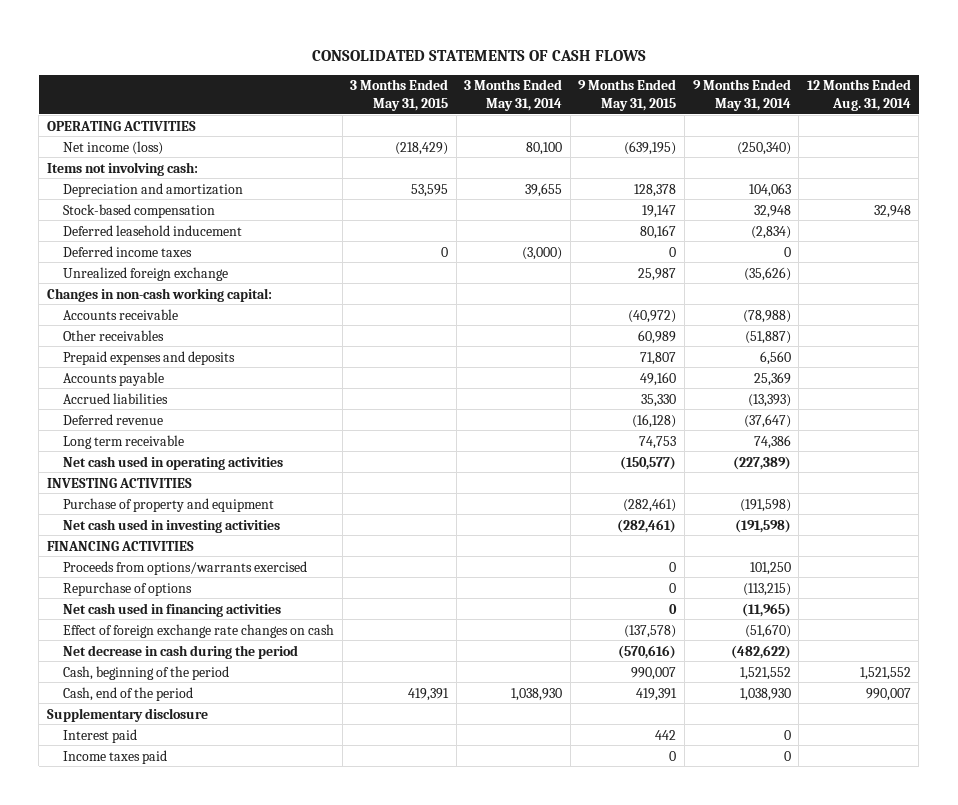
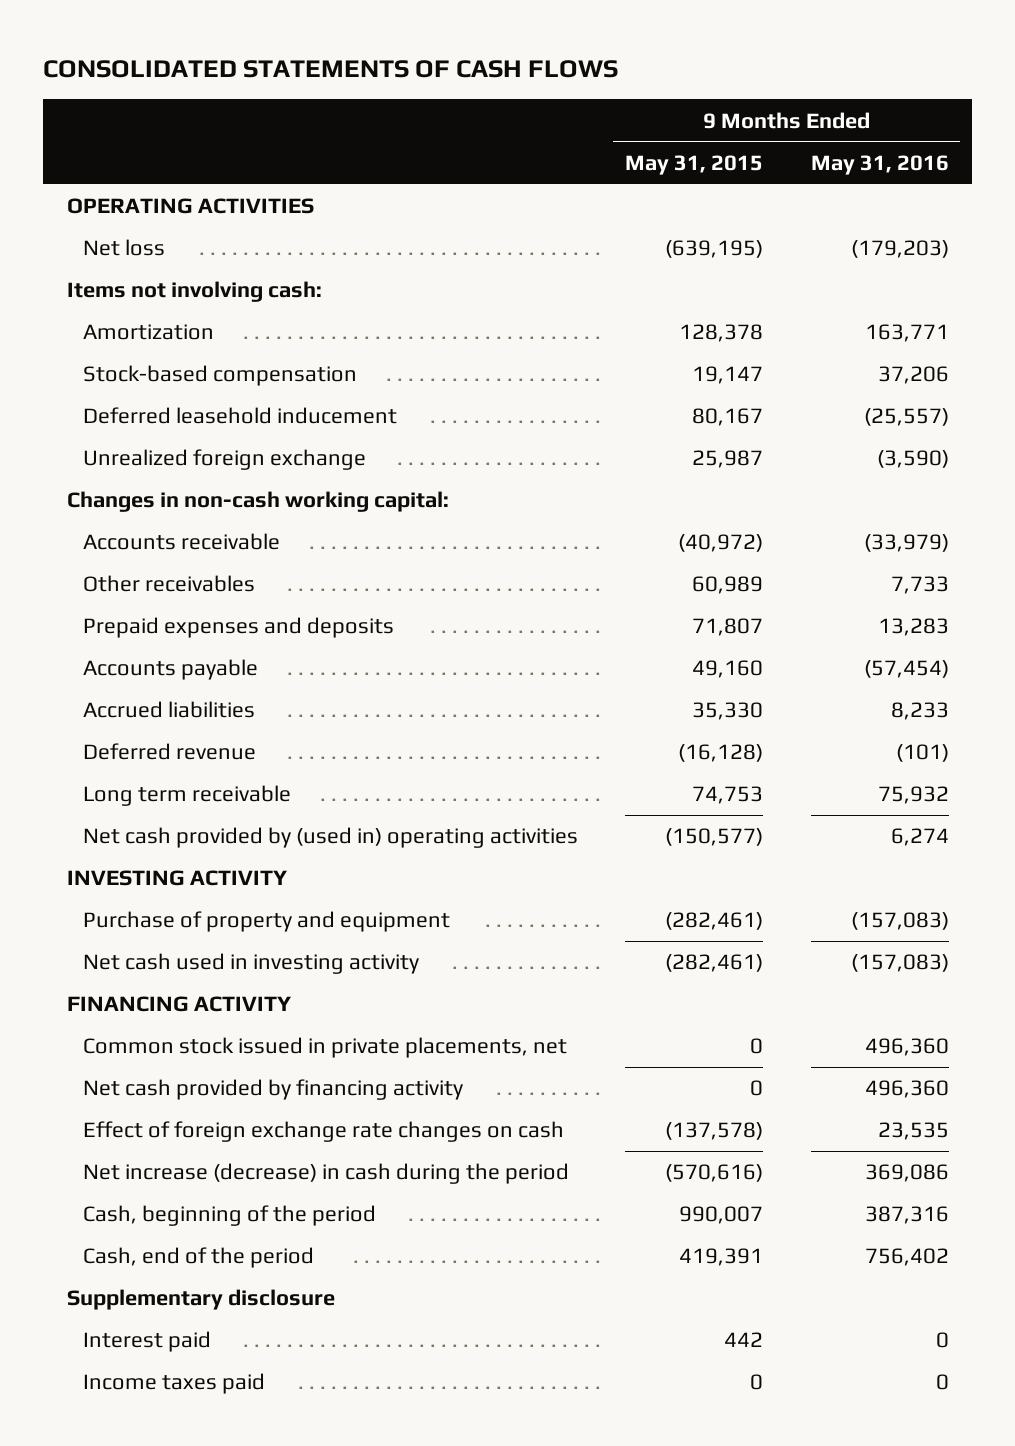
[350,79,449,111] 3 Months Ended May 31, 2015 -> none
[464,79,563,111] 3 Months Ended May 31, 2014 -> none
[692,79,791,111] 9 Months Ended May 31, 2014 -> none
[806,79,911,111] 12 Months Ended Aug. 31, 2014 -> none
none -> [810,154,949,175] May 31, 2016
[63,140,164,155] Net income (loss) -> [82,239,165,257] Net loss
[63,182,244,197] Depreciation and amortization -> [82,324,214,341] Amortization
[63,245,193,257] Deferred income taxes -> none
[63,455,284,470] Net cash used in operating activities -> [82,827,578,849] Net cash provided by (used in) operating activities
[47,477,193,488] INVESTING ACTIVITIES -> [66,870,287,887] INVESTING ACTIVITY
[63,560,308,575] Proceeds from options/warrants exercised -> none
[63,581,193,596] Repurchase of options -> none
[63,518,281,533] Net cash used in investing activities -> [82,953,419,975] Net cash used in investing activity
[47,540,195,551] FINANCING ACTIVITIES -> [66,996,291,1013] FINANCING ACTIVITY
none -> [82,1037,567,1059] Common stock issued in private placements, net
[63,602,282,617] Net cash used in financing activities -> [82,1079,463,1101] Net cash provided by financing activity
[63,644,299,659] Net decrease in cash during the period -> [82,1163,569,1185] Net increase (decrease) in cash during the period

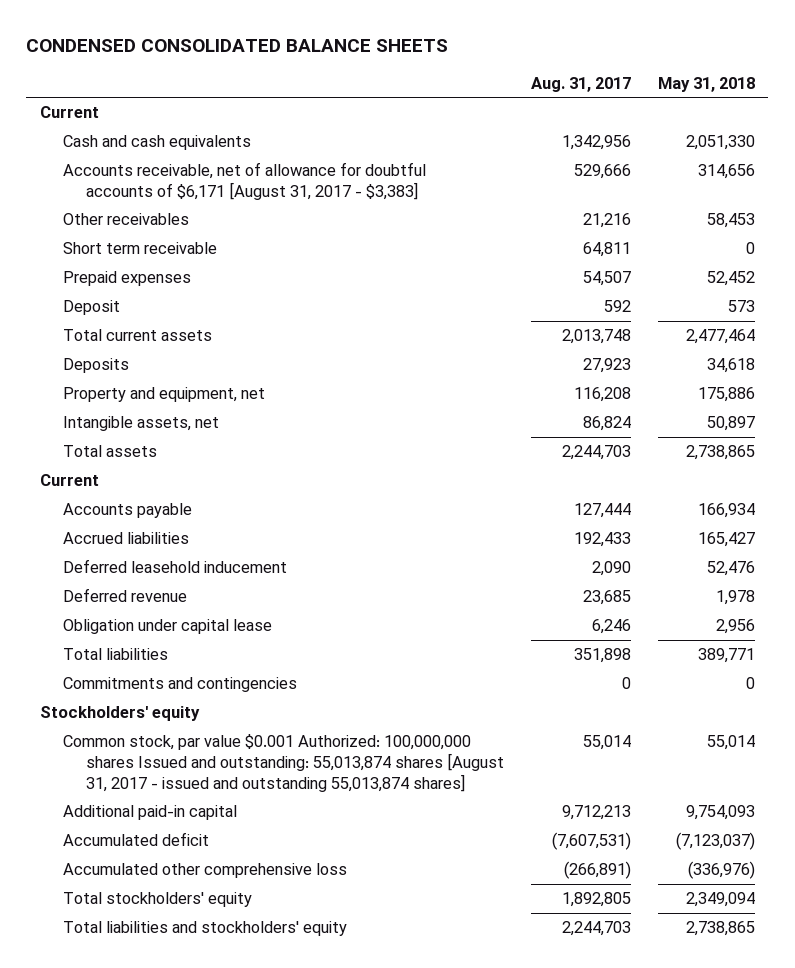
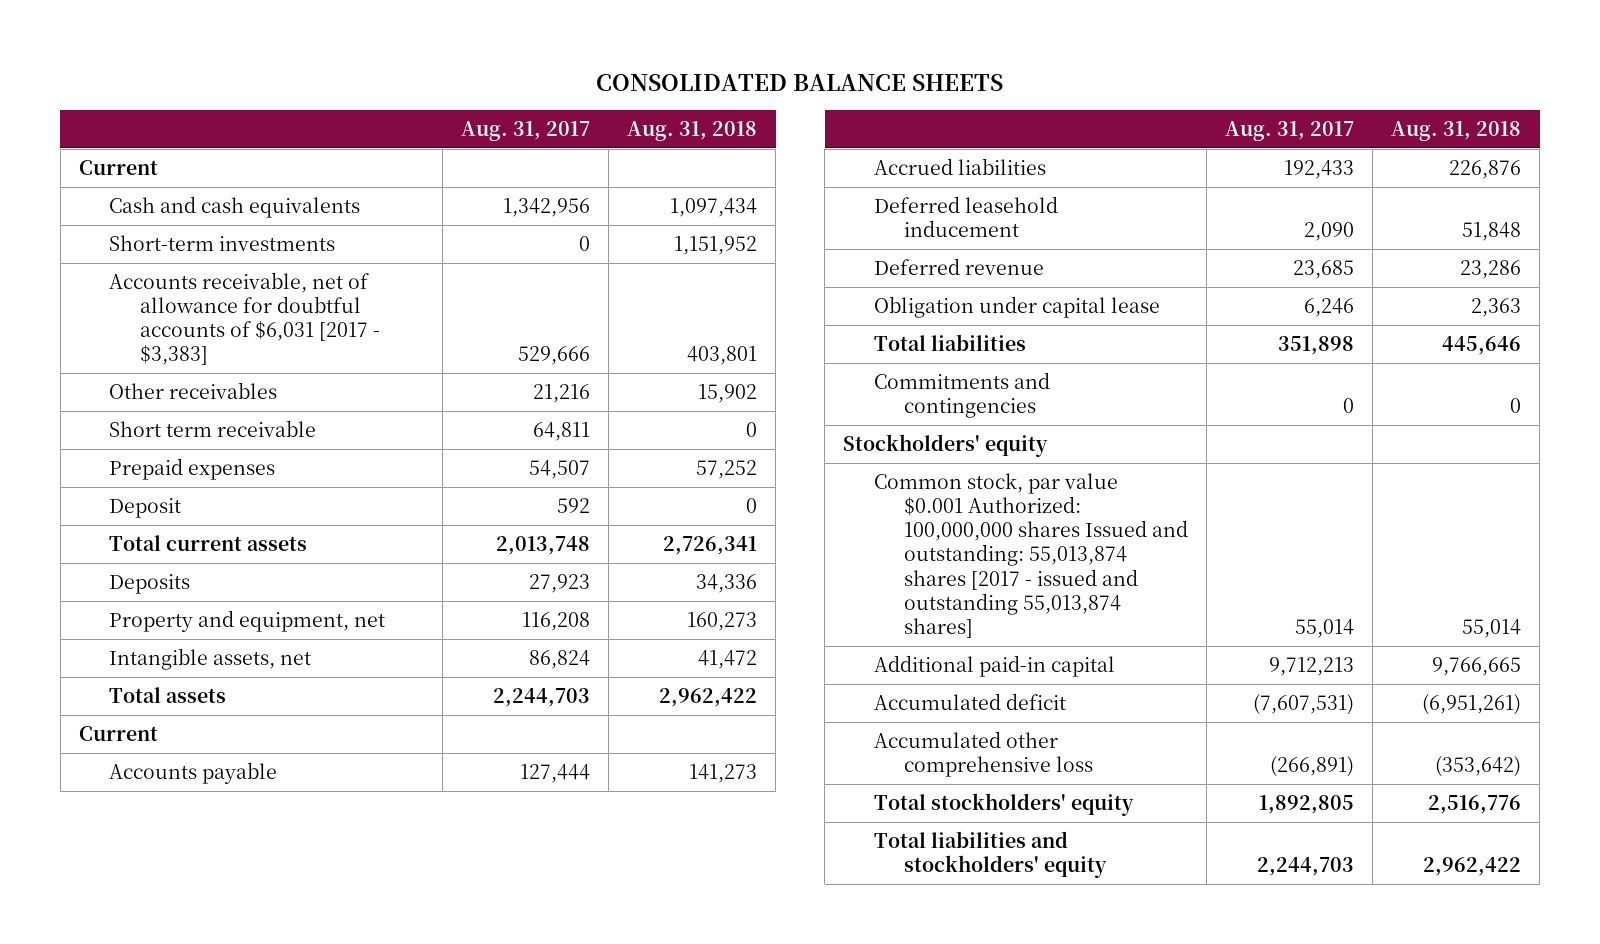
[26,38,449,52] CONDENSED CONSOLIDATED BALANCE SHEETS -> [596,73,1004,91] CONSOLIDATED BALANCE SHEETS
[657,76,755,92] May 31, 2018 -> none
none -> [627,121,758,142] Aug. 31, 2018
none -> [109,235,336,252] Short-term investments
[63,162,427,200] Accounts receivable, net of allowance for doubtful accounts of $6,171 [August 31, 2017 - $3,383] -> [109,272,380,366] Accounts receivable, net of allowance for doubtful accounts of $6,031 [2017 - $3,383]
[63,734,505,792] Common stock, par value $0.001 Authorized: 100,000,000 shares Issued and outstanding: 55,013,874 shares [August 31, 2017 - issued and outstanding 55,013,874 shares] -> [873,473,1189,638] Common stock, par value $0.001 Authorized: 100,000,000 shares Issued and outstanding: 55,013,874 shares [2017 - issued and outstanding 55,013,874 shares]

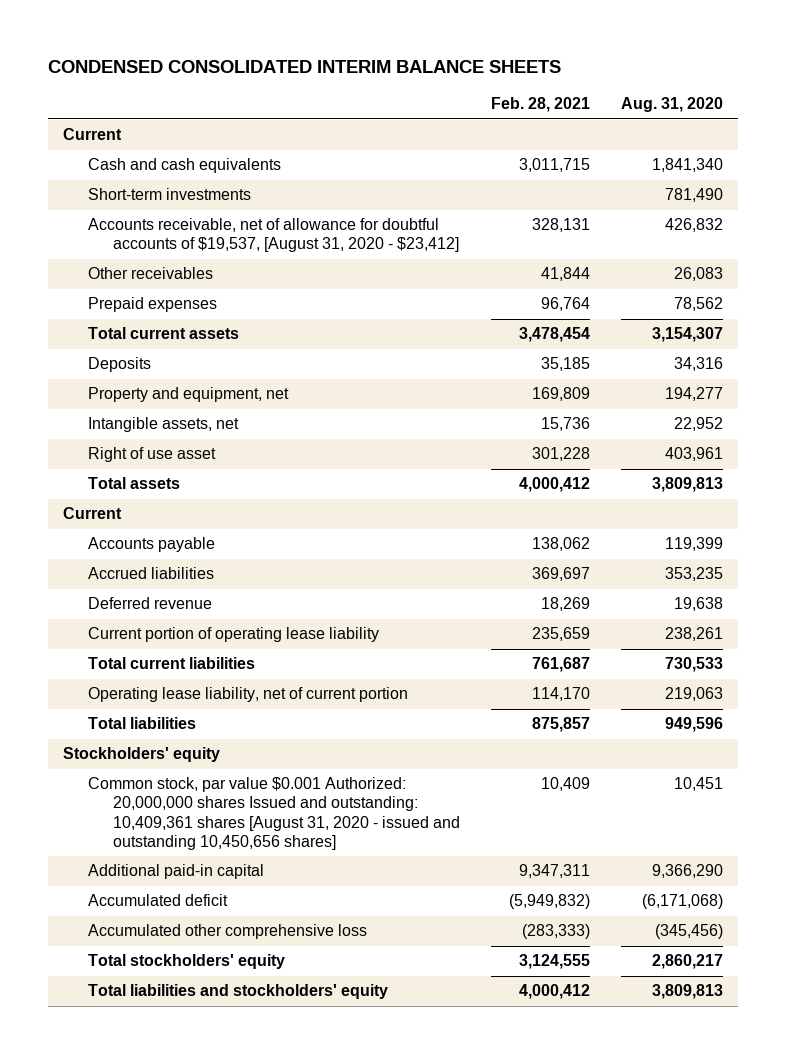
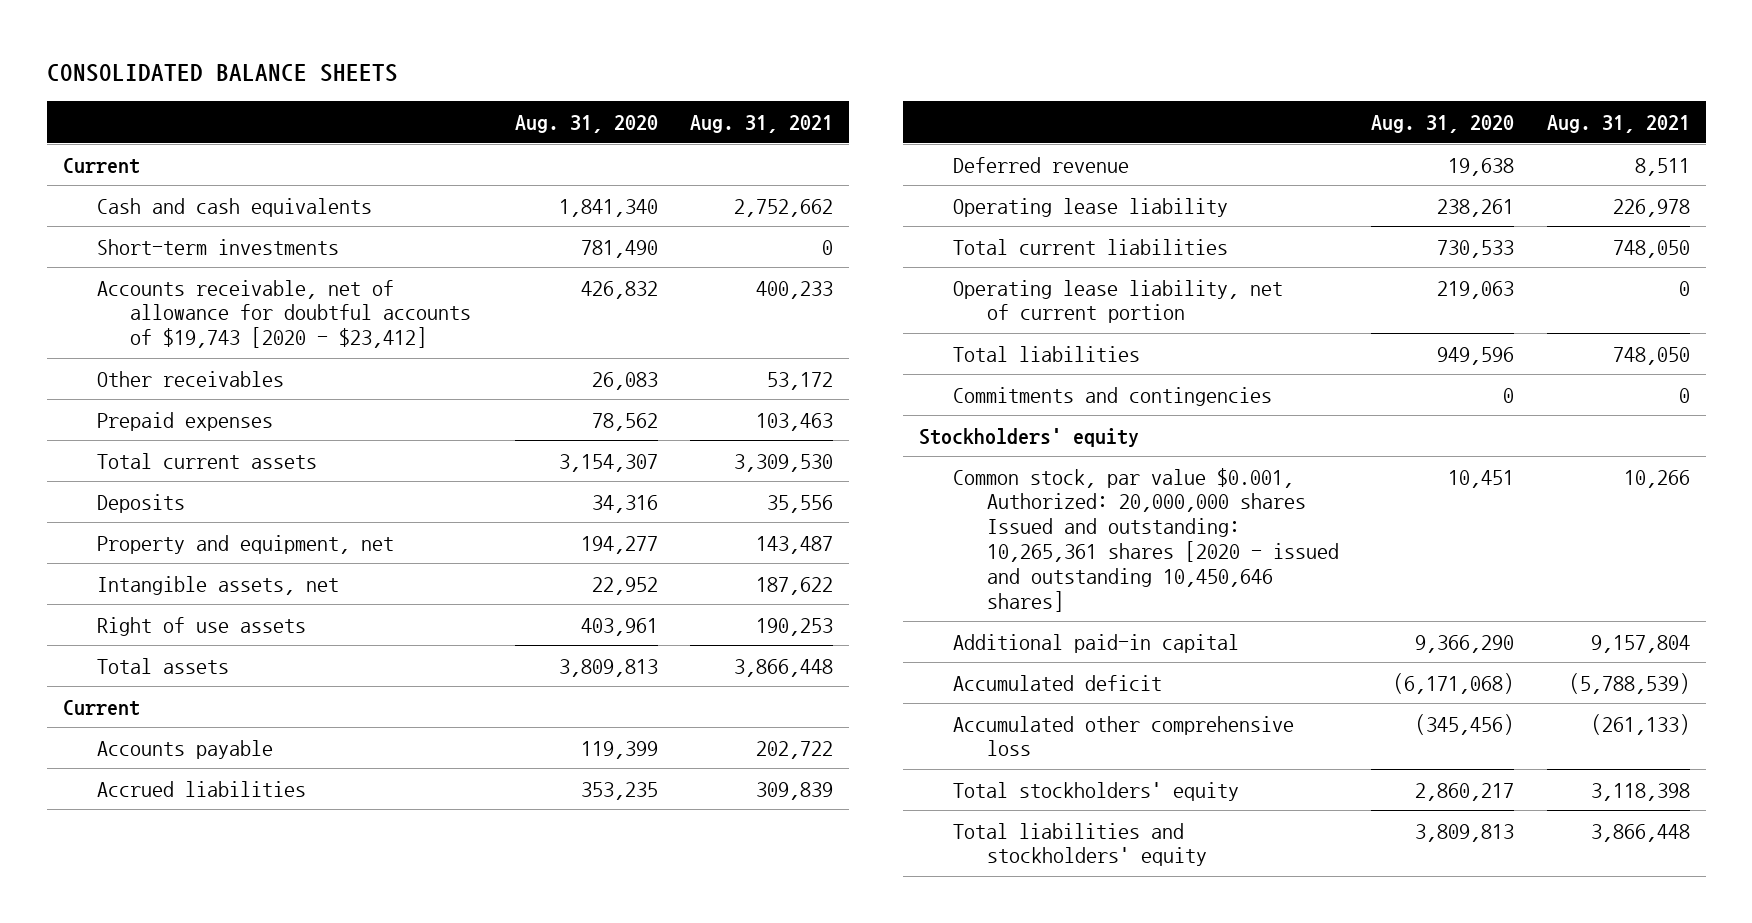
[48,59,562,73] CONDENSED CONSOLIDATED INTERIM BALANCE SHEETS -> [46,63,398,82] CONSOLIDATED BALANCE SHEETS
[491,97,591,113] Feb. 28, 2021 -> none
none -> [690,114,834,133] Aug. 31, 2021
[88,218,460,253] Accounts receivable, net of allowance for doubtful accounts of $19,537, [August 31, 2020 - $23,412] -> [96,279,472,349] Accounts receivable, net of allowance for doubtful accounts of $19,743 [2020 - $23,412]
[88,447,217,463] Right of use asset -> [96,616,306,636] Right of use assets
[88,627,380,643] Current portion of operating lease liability -> [952,197,1228,217] Operating lease liability
none -> [952,386,1272,406] Commitments and contingencies
[88,777,461,850] Common stock, par value $0.001 Authorized: 20,000,000 shares Issued and outstanding: 10,409,361 shares [August 31, 2020 - issued and outstanding 10,450,656 shares] -> [952,467,1339,612] Common stock, par value $0.001, Authorized: 20,000,000 shares Issued and outstanding: 10,265,361 shares [2020 - issued and outstanding 10,450,646 shares]

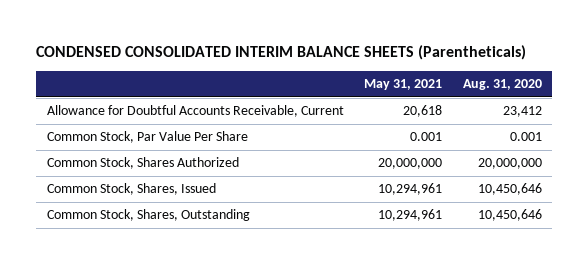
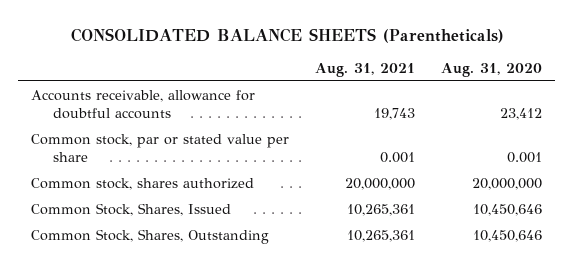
[36,45,527,61] CONDENSED CONSOLIDATED INTERIM BALANCE SHEETS (Parentheticals) -> [70,27,504,43] CONSOLIDATED BALANCE SHEETS (Parentheticals)
[364,79,443,91] May 31, 2021 -> none
none -> [315,62,416,77] Aug. 31, 2021
[46,105,344,118] Allowance for Doubtful Accounts Receivable, Current -> [31,89,256,120] Accounts receivable, allowance for doubtful accounts
[46,131,248,144] Common Stock, Par Value Per Share -> [31,133,290,163] Common stock, par or stated value per share
[46,157,239,170] Common Stock, Shares Authorized -> [31,177,255,190] Common stock, shares authorized

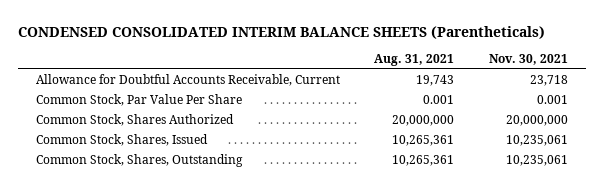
[70,27,504,43] CONSOLIDATED BALANCE SHEETS (Parentheticals) -> [18,26,546,40] CONDENSED CONSOLIDATED INTERIM BALANCE SHEETS (Parentheticals)
[441,62,543,77] Aug. 31, 2020 -> none
none -> [489,54,569,66] Nov. 30, 2021
[31,89,256,120] Accounts receivable, allowance for doubtful accounts -> [35,74,340,87] Allowance for Doubtful Accounts Receivable, Current
[31,133,290,163] Common stock, par or stated value per share -> [35,94,242,107] Common Stock, Par Value Per Share
[31,177,255,190] Common stock, shares authorized -> [35,114,234,127] Common Stock, Shares Authorized

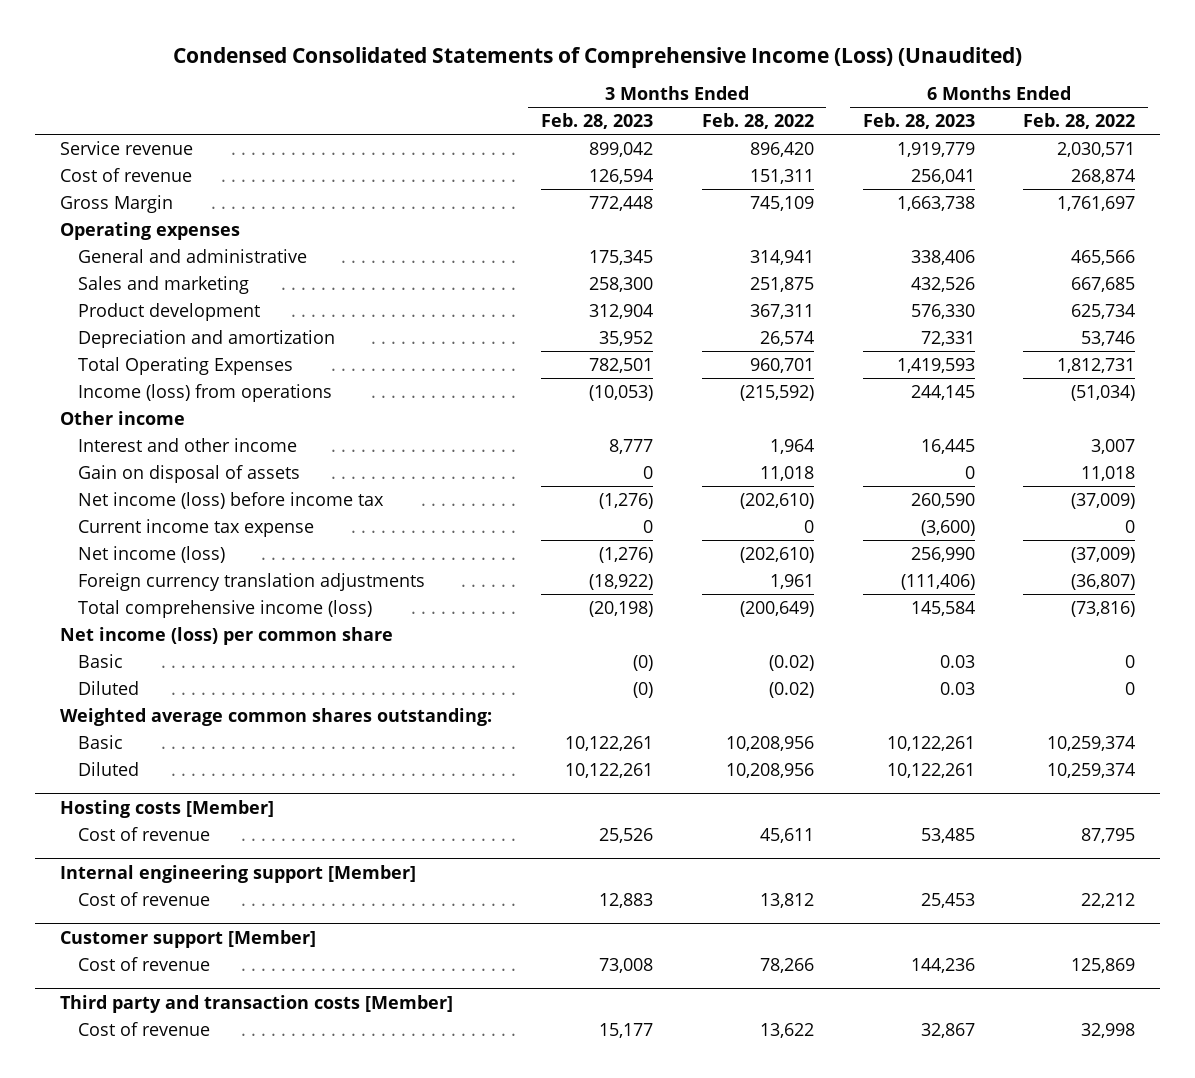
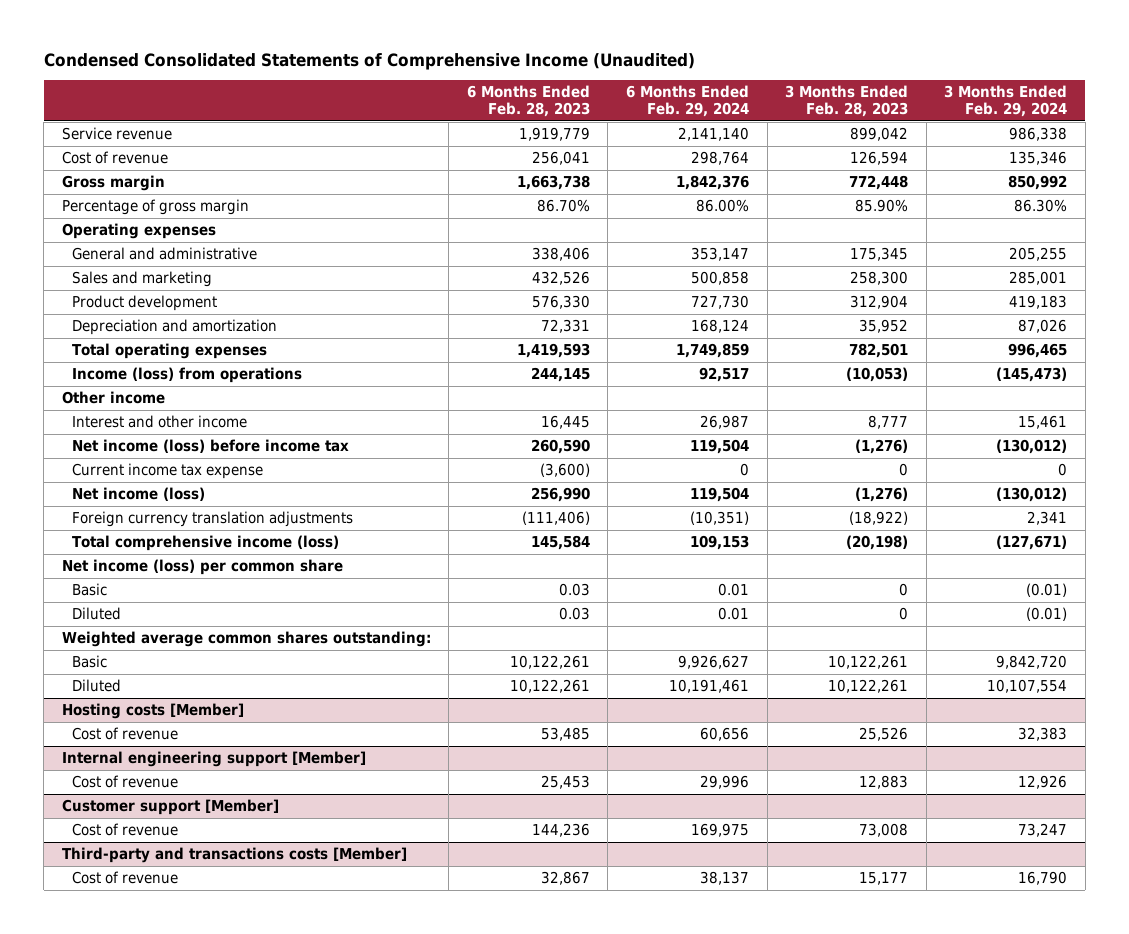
[172,46,1022,68] Condensed Consolidated Statements of Comprehensive Income (Loss) (Unaudited) -> [43,52,695,70] Condensed Consolidated Statements of Comprehensive Income (Unaudited)
[701,113,814,130] Feb. 28, 2022 -> none
[1023,113,1136,130] Feb. 28, 2022 -> none
none -> [625,85,749,118] 6 Months Ended Feb. 29, 2024
none -> [944,85,1068,118] 3 Months Ended Feb. 29, 2024
[59,194,173,213] Gross Margin -> [61,175,165,192] Gross margin
none -> [61,199,249,216] Percentage of gross margin
[77,356,293,375] Total Operating Expenses -> [72,343,268,360] Total operating expenses
[77,464,300,483] Gain on disposal of assets -> none
[632,654,653,671] (0) -> [899,583,909,597] 0
[632,681,653,698] (0) -> [899,607,909,621] 0
[59,994,453,1013] Third party and transaction costs [Member] -> [61,847,407,864] Third-party and transactions costs [Member]

